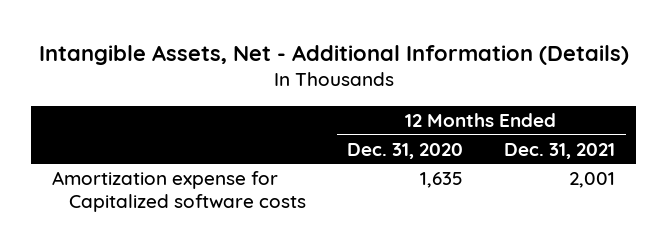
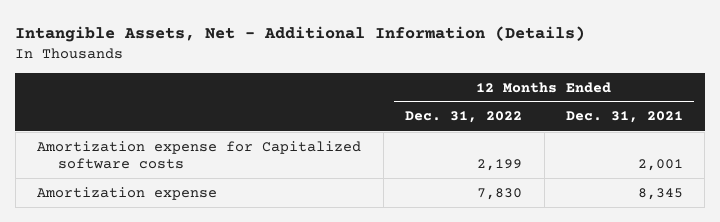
[347,142,464,159] Dec. 31, 2020 -> none
none -> [405,111,523,124] Dec. 31, 2022
none -> [37,186,218,200] Amortization expense

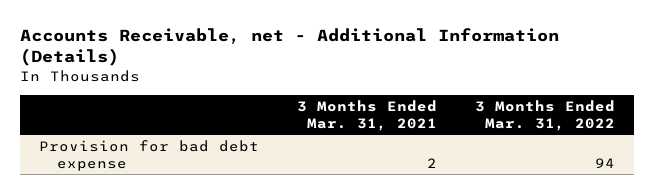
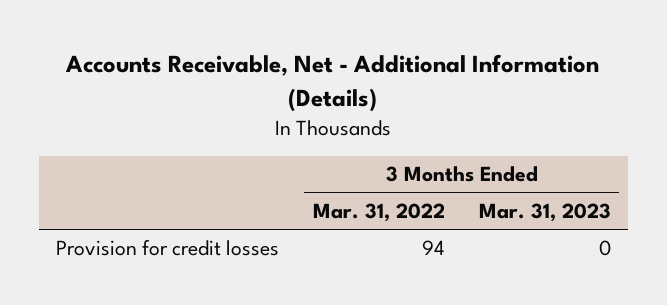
[19,28,559,67] Accounts Receivable, net - Additional Information (Details) -> [65,54,600,112] Accounts Receivable, Net - Additional Information (Details)
[296,99,437,131] 3 Months Ended Mar. 31, 2021 -> none
none -> [478,202,611,222] Mar. 31, 2023
[38,140,259,171] Provision for bad debt expense -> [55,239,279,257] Provision for credit losses

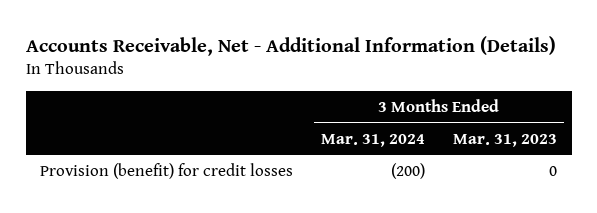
[312,202,445,222] Mar. 31, 2022 -> none
none -> [321,133,426,147] Mar. 31, 2024
[55,239,279,257] Provision for credit losses -> [39,163,293,180] Provision (benefit) for credit losses

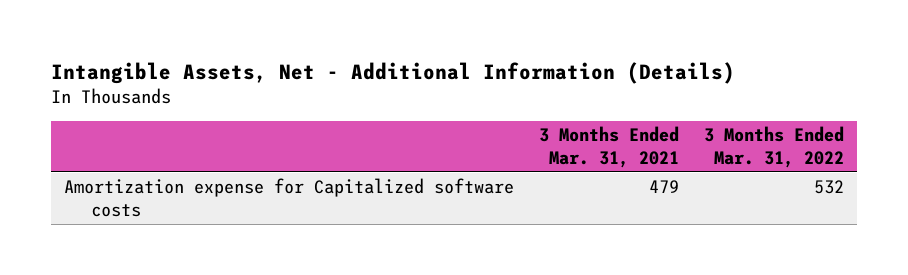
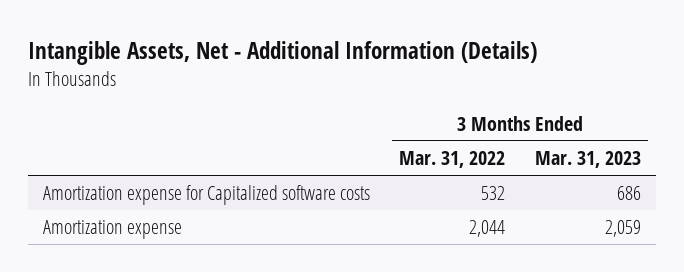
[538,125,679,168] 3 Months Ended Mar. 31, 2021 -> none
none -> [535,151,642,169] Mar. 31, 2023
none -> [42,220,182,240] Amortization expense

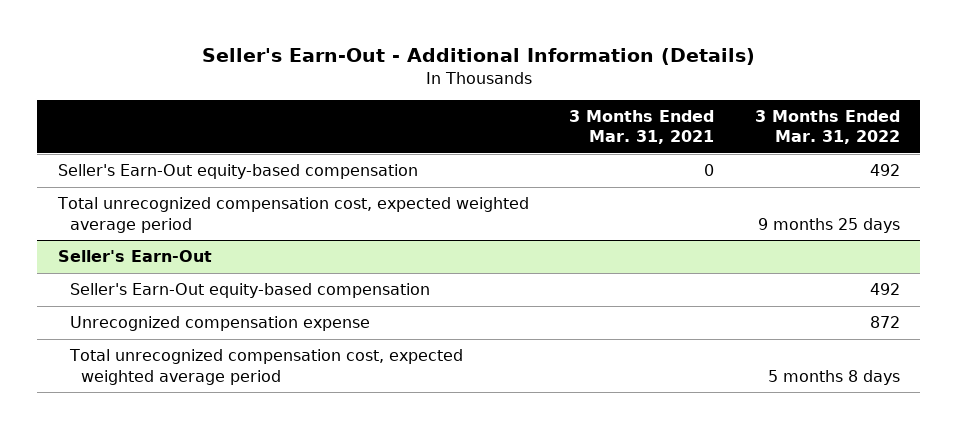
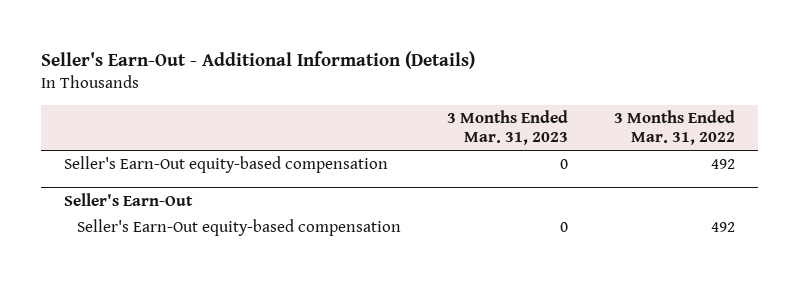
[569,109,715,145] 3 Months Ended Mar. 31, 2021 -> none
none -> [446,110,568,146] 3 Months Ended Mar. 31, 2023
[56,197,529,233] Total unrecognized compensation cost, expected weighted average period -> none
[69,316,370,332] Unrecognized compensation expense -> none
[68,349,463,385] Total unrecognized compensation cost, expected weighted average period -> none

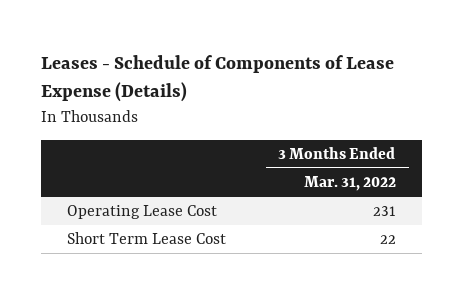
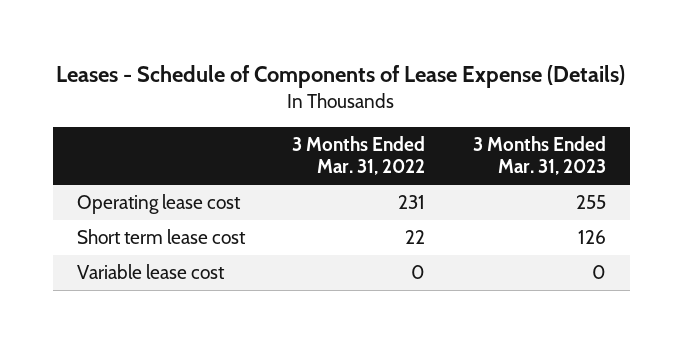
none -> [473,135,607,176] 3 Months Ended Mar. 31, 2023
[67,205,218,220] Operating Lease Cost -> [76,194,241,215] Operating lease cost
[67,232,227,245] Short Term Lease Cost -> [76,229,246,245] Short term lease cost
none -> [76,264,225,280] Variable lease cost

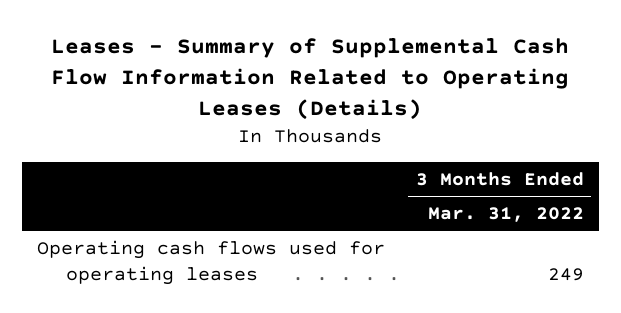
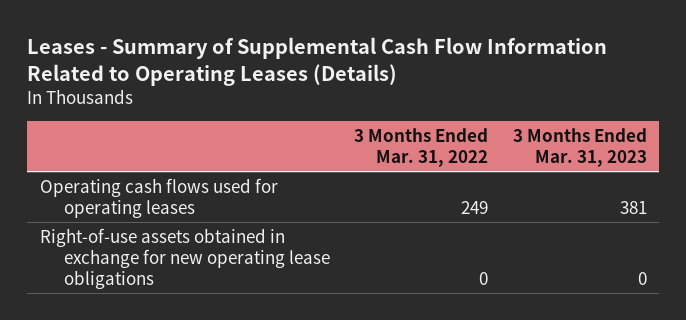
none -> [512,128,647,168] 3 Months Ended Mar. 31, 2023
none -> [39,227,330,289] Right-of-use assets obtained in exchange for new operating lease obligations

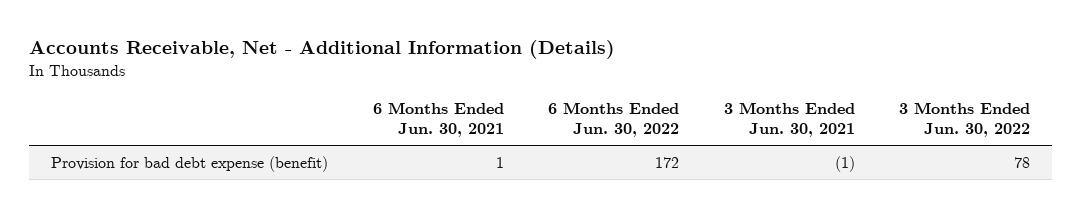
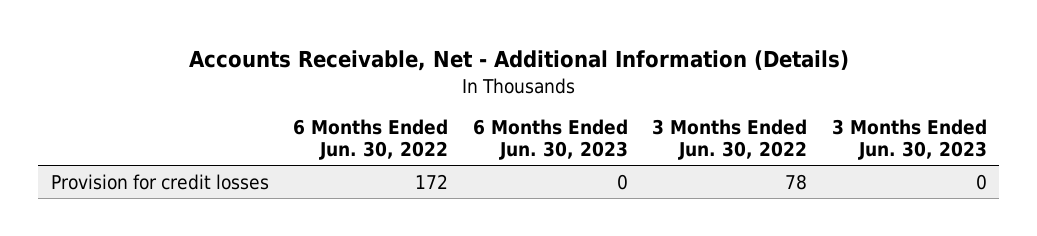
[372,102,504,138] 6 Months Ended Jun. 30, 2021 -> none
[723,102,855,138] 3 Months Ended Jun. 30, 2021 -> none
none -> [472,119,628,161] 6 Months Ended Jun. 30, 2023
none -> [831,119,987,161] 3 Months Ended Jun. 30, 2023
[51,156,329,173] Provision for bad debt expense (benefit) -> [50,173,269,190] Provision for credit losses

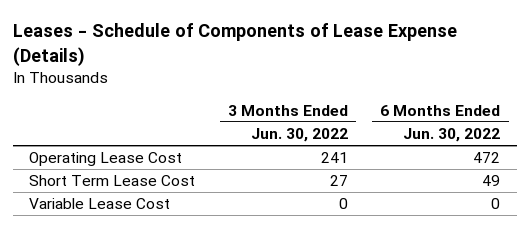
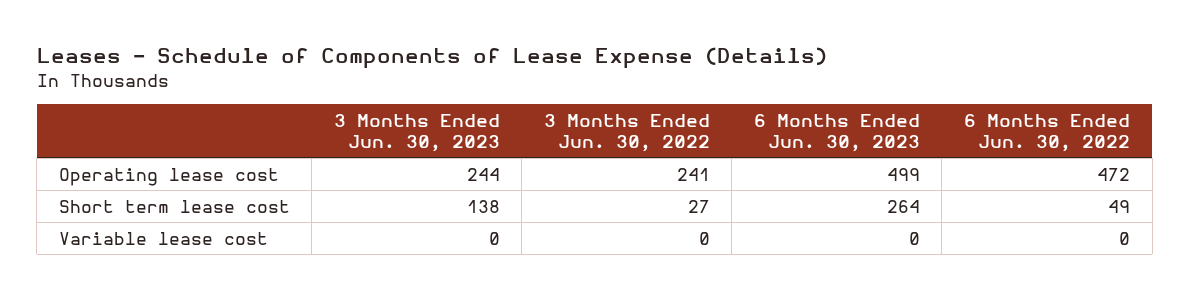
none -> [333,113,500,152] 3 Months Ended Jun. 30, 2023
none -> [753,113,920,152] 6 Months Ended Jun. 30, 2023
[29,152,183,167] Operating Lease Cost -> [58,167,279,186] Operating lease cost
[29,175,196,187] Short Term Lease Cost -> [58,199,290,213] Short term lease cost
[29,198,171,210] Variable Lease Cost -> [58,231,268,245] Variable lease cost

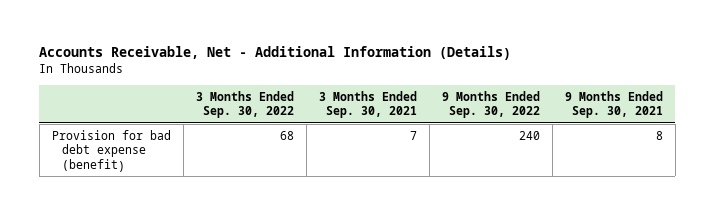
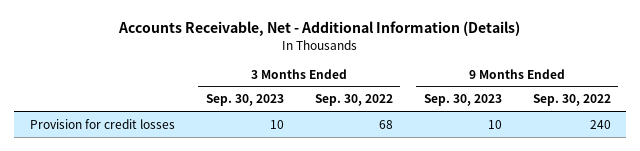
[318,90,417,119] 3 Months Ended Sep. 30, 2021 -> none
[564,90,663,119] 9 Months Ended Sep. 30, 2021 -> none
none -> [205,94,284,107] Sep. 30, 2023
none -> [423,94,502,107] Sep. 30, 2023
[51,129,171,172] Provision for bad debt expense (benefit) -> [29,118,175,129] Provision for credit losses

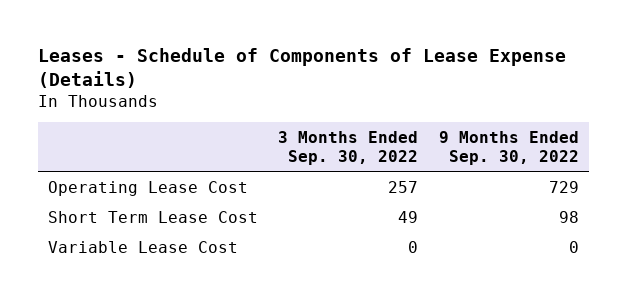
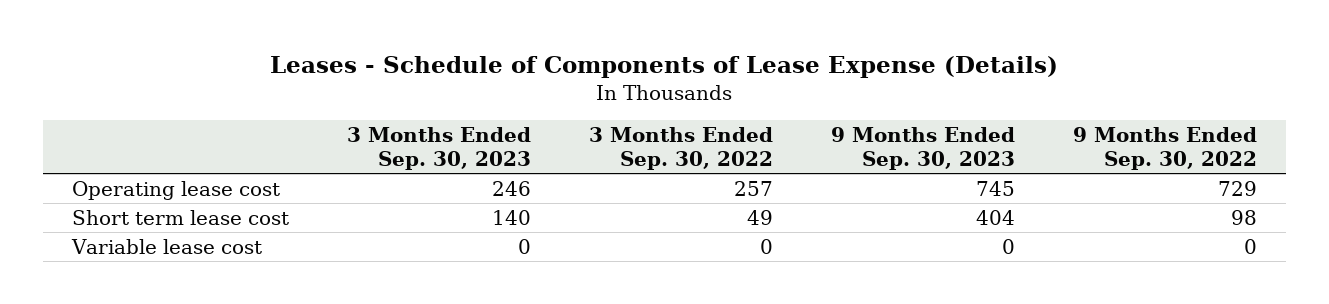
none -> [346,126,531,170] 3 Months Ended Sep. 30, 2023
none -> [830,126,1015,170] 9 Months Ended Sep. 30, 2023
[47,180,248,196] Operating Lease Cost -> [71,180,280,200] Operating lease cost
[47,210,258,223] Short Term Lease Cost -> [71,209,289,225] Short term lease cost
[47,240,238,253] Variable Lease Cost -> [70,238,262,254] Variable lease cost

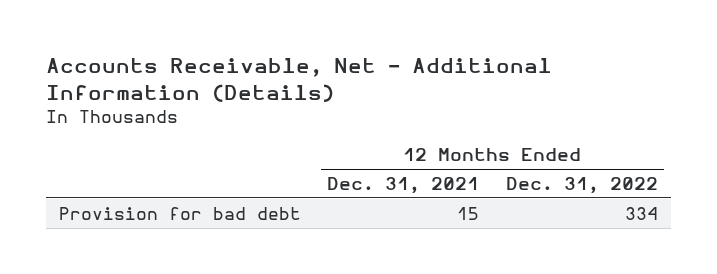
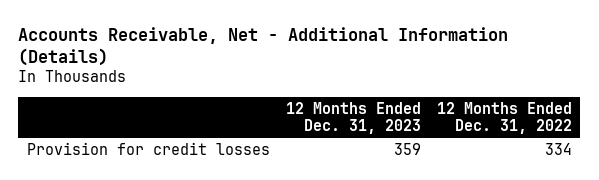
[327,176,480,194] Dec. 31, 2021 -> none
none -> [285,101,421,134] 12 Months Ended Dec. 31, 2023
[59,206,302,220] Provision for bad debt -> [26,142,270,156] Provision for credit losses

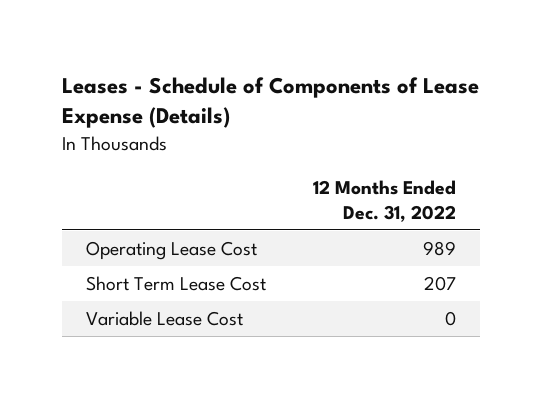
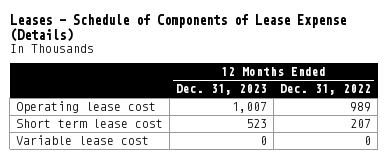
none -> [176,84,268,96] Dec. 31, 2023
[85,241,257,261] Operating Lease Cost -> [16,100,157,114] Operating lease cost
[85,276,266,292] Short Term Lease Cost -> [16,118,164,128] Short term lease cost
[85,311,243,327] Variable Lease Cost -> [16,134,150,145] Variable lease cost

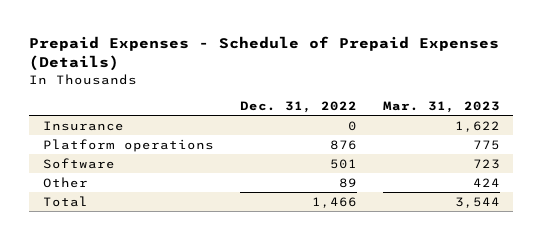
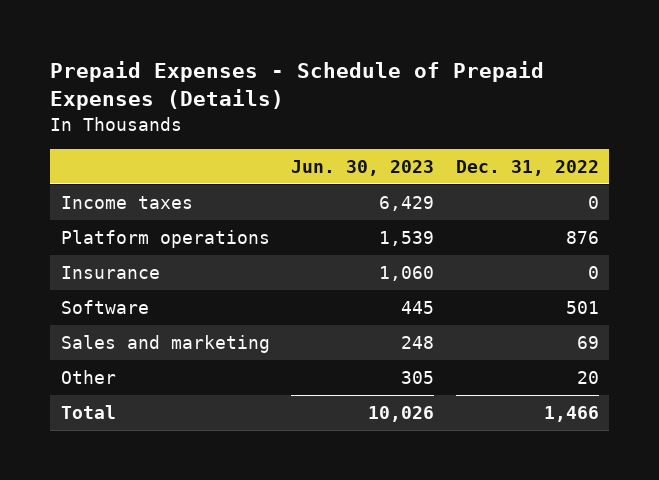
[382,100,500,113] Mar. 31, 2023 -> none
none -> [291,159,435,176] Jun. 30, 2023
none -> [60,196,193,210] Income taxes
[42,120,124,131] Insurance -> [60,266,160,280] Insurance
none -> [60,335,270,354] Sales and marketing
[338,177,357,188] 89 -> [576,371,599,385] 20

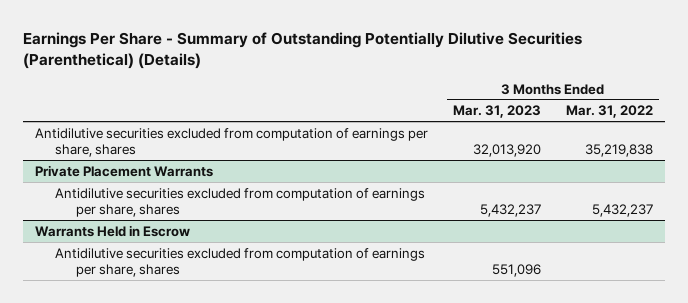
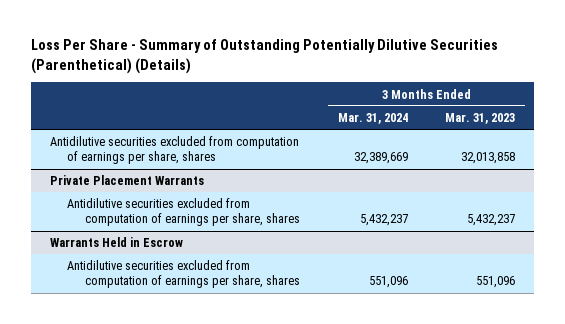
[22,31,582,69] Earnings Per Share - Summary of Outstanding Potentially Dilutive Securities (Parenthetical) (Details) -> [30,39,498,74] Loss Per Share - Summary of Outstanding Potentially Dilutive Securities (Parenthetical) (Details)
[565,105,653,119] Mar. 31, 2022 -> none
none -> [337,112,408,124] Mar. 31, 2024
[472,144,541,158] 32,013,920 -> [461,152,516,165] 32,013,858

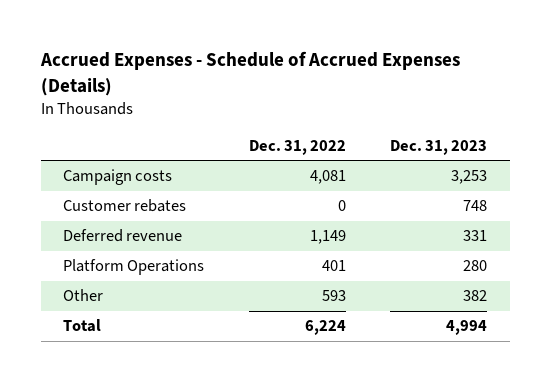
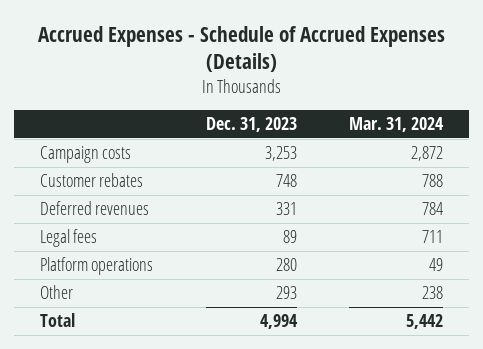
[248,139,346,155] Dec. 31, 2022 -> none
none -> [348,117,444,133] Mar. 31, 2024
[63,229,183,243] Deferred revenue -> [40,201,150,216] Deferred revenues
none -> [40,229,98,248] Legal fees
[63,259,205,276] Platform Operations -> [40,257,154,276] Platform operations
[463,290,488,302] 382 -> [275,286,297,300] 293

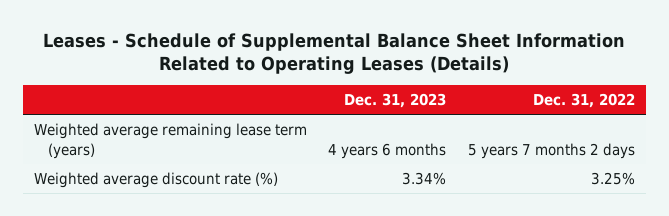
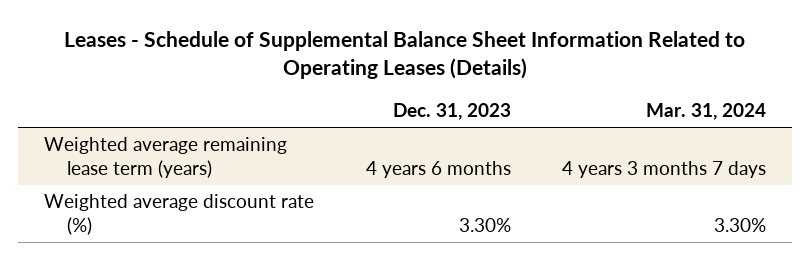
[532,93,635,109] Dec. 31, 2022 -> none
none -> [646,103,767,121] Mar. 31, 2024
[402,172,447,186] 3.34% -> [458,218,511,233] 3.30%

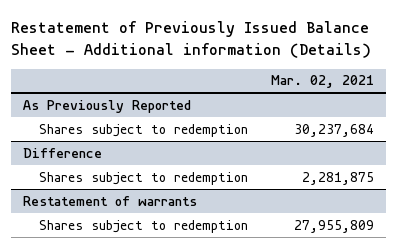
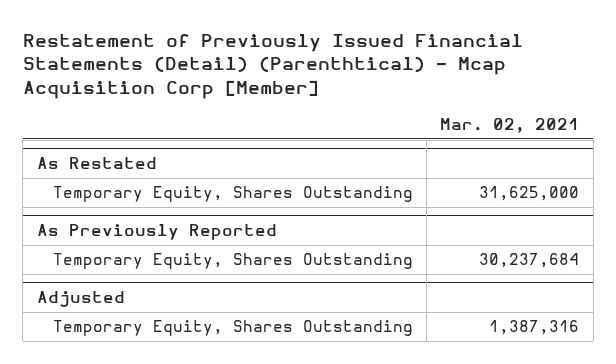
[11,20,372,58] Restatement of Previously Issued Balance Sheet - Additional information (Details) -> [22,33,523,99] Restatement of Previously Issued Financial Statements (Detail) (Parenthtical) - Mcap Acquisition Corp [Member]
none -> [36,157,157,170] As Restated
none -> [52,186,413,203] Temporary Equity, Shares Outstanding
[38,171,248,185] Shares subject to redemption -> none
[22,195,197,206] Restatement of warrants -> none
[38,219,248,233] Shares subject to redemption -> none
[38,123,248,137] Shares subject to redemption -> [52,253,413,270] Temporary Equity, Shares Outstanding
[22,147,102,158] Difference -> [36,291,125,308] Adjusted
none -> [52,320,413,337] Temporary Equity, Shares Outstanding

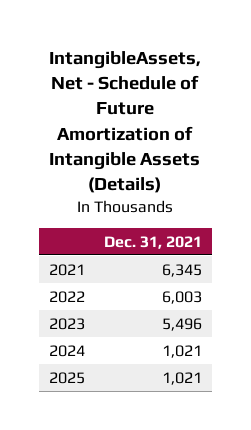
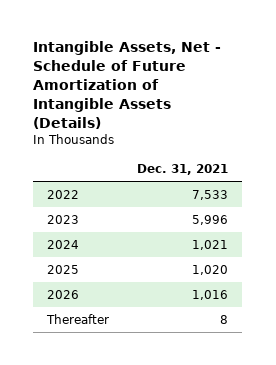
[49,51,202,194] IntangibleAssets, Net - Schedule of Future Amortization of Intangible Assets (Details) -> [33,41,222,129] Intangible Assets, Net - Schedule of Future Amortization of Intangible Assets (Details)
[48,263,85,276] 2021 -> none
[162,290,203,304] 6,003 -> [192,189,229,200] 7,533
[162,317,203,331] 5,496 -> [192,214,229,225] 5,996
[162,371,203,385] 1,021 -> [192,264,229,275] 1,020
none -> [47,289,80,299] 2026
none -> [46,313,110,324] Thereafter

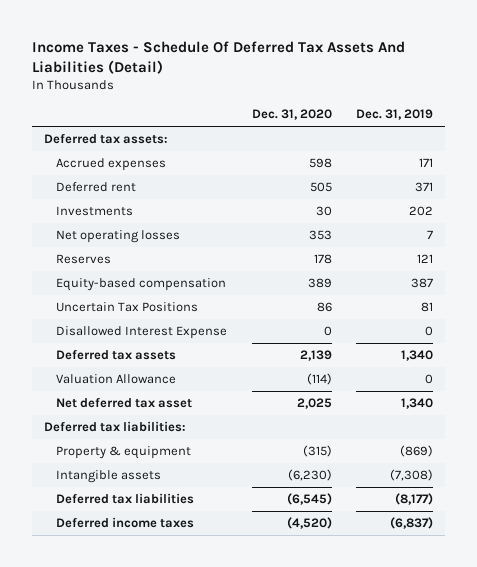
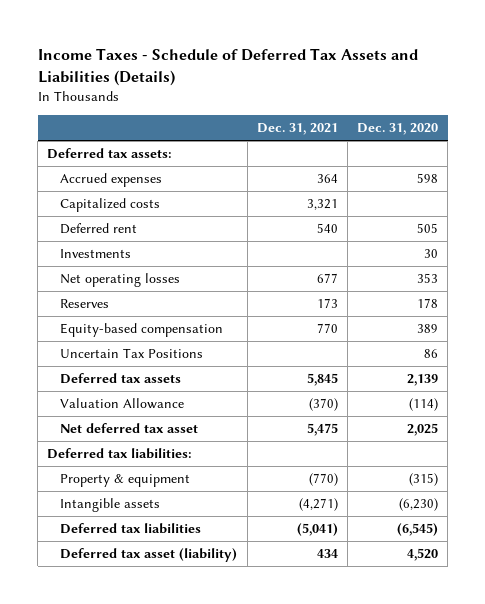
[31,40,405,74] Income Taxes - Schedule Of Deferred Tax Assets And Liabilities (Detail) -> [37,47,418,86] Income Taxes - Schedule of Deferred Tax Assets and Liabilities (Details)
[355,109,433,121] Dec. 31, 2019 -> none
none -> [256,123,338,136] Dec. 31, 2021
none -> [60,198,161,213] Capitalized costs
[56,326,228,340] Disallowed Interest Expense -> none
[56,517,195,529] Deferred income taxes -> none
none -> [60,548,238,563] Deferred tax asset (liability)

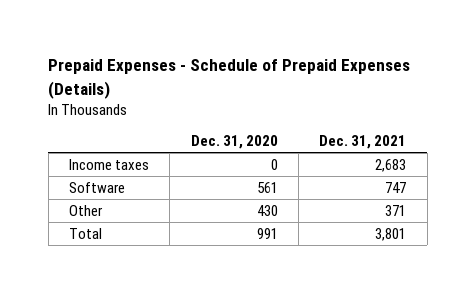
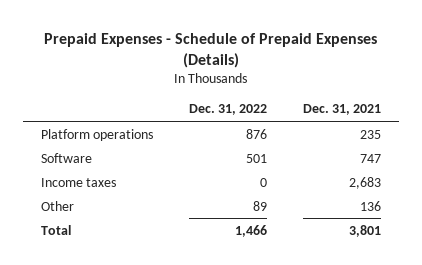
[190,135,278,150] Dec. 31, 2020 -> none
none -> [188,104,267,116] Dec. 31, 2022
none -> [40,128,153,141] Platform operations
[68,158,149,170] Income taxes -> [40,177,116,187] Income taxes
[385,204,407,216] 371 -> [360,200,382,211] 136

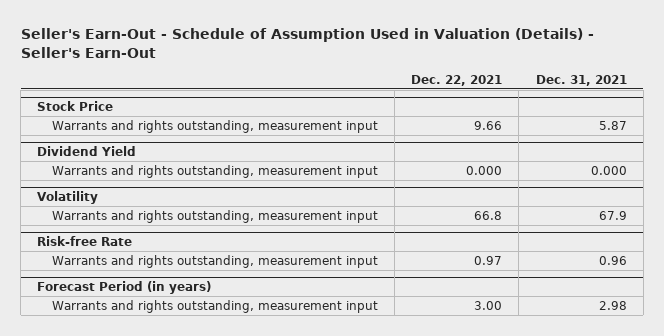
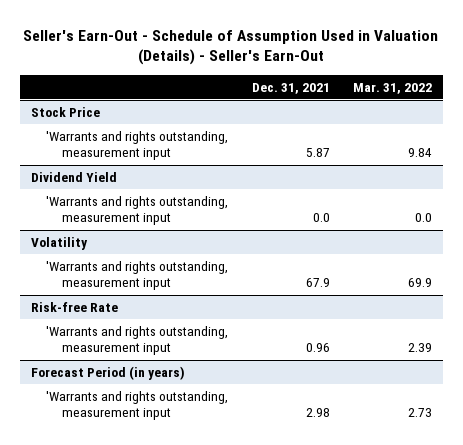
[411,74,503,86] Dec. 22, 2021 -> none
none -> [352,82,432,94] Mar. 31, 2022
[51,119,378,133] Warrants and rights outstanding, measurement input -> [46,130,229,161] 'Warrants and rights outstanding, measurement input
[51,164,378,178] Warrants and rights outstanding, measurement input -> [46,195,229,226] 'Warrants and rights outstanding, measurement input
[590,165,627,175] 0.000 -> [312,213,330,223] 0.0
[51,209,378,223] Warrants and rights outstanding, measurement input -> [46,260,229,291] 'Warrants and rights outstanding, measurement input
[51,254,378,268] Warrants and rights outstanding, measurement input -> [46,325,229,356] 'Warrants and rights outstanding, measurement input
[51,299,378,313] Warrants and rights outstanding, measurement input -> [46,390,229,421] 'Warrants and rights outstanding, measurement input

